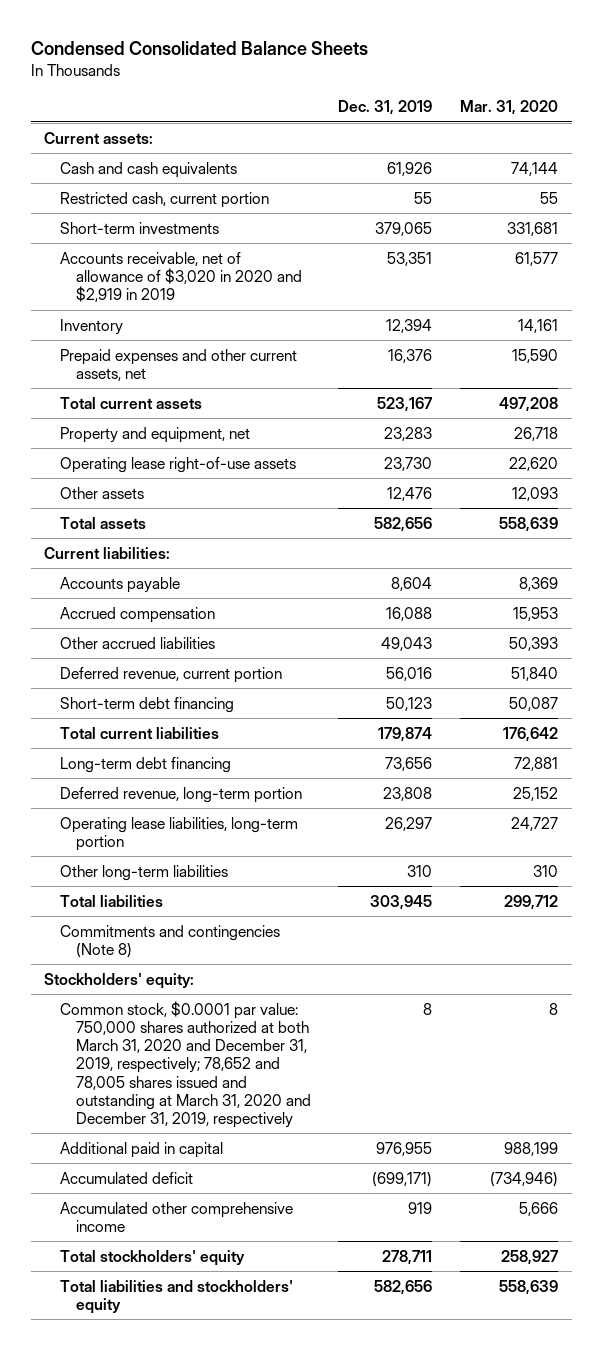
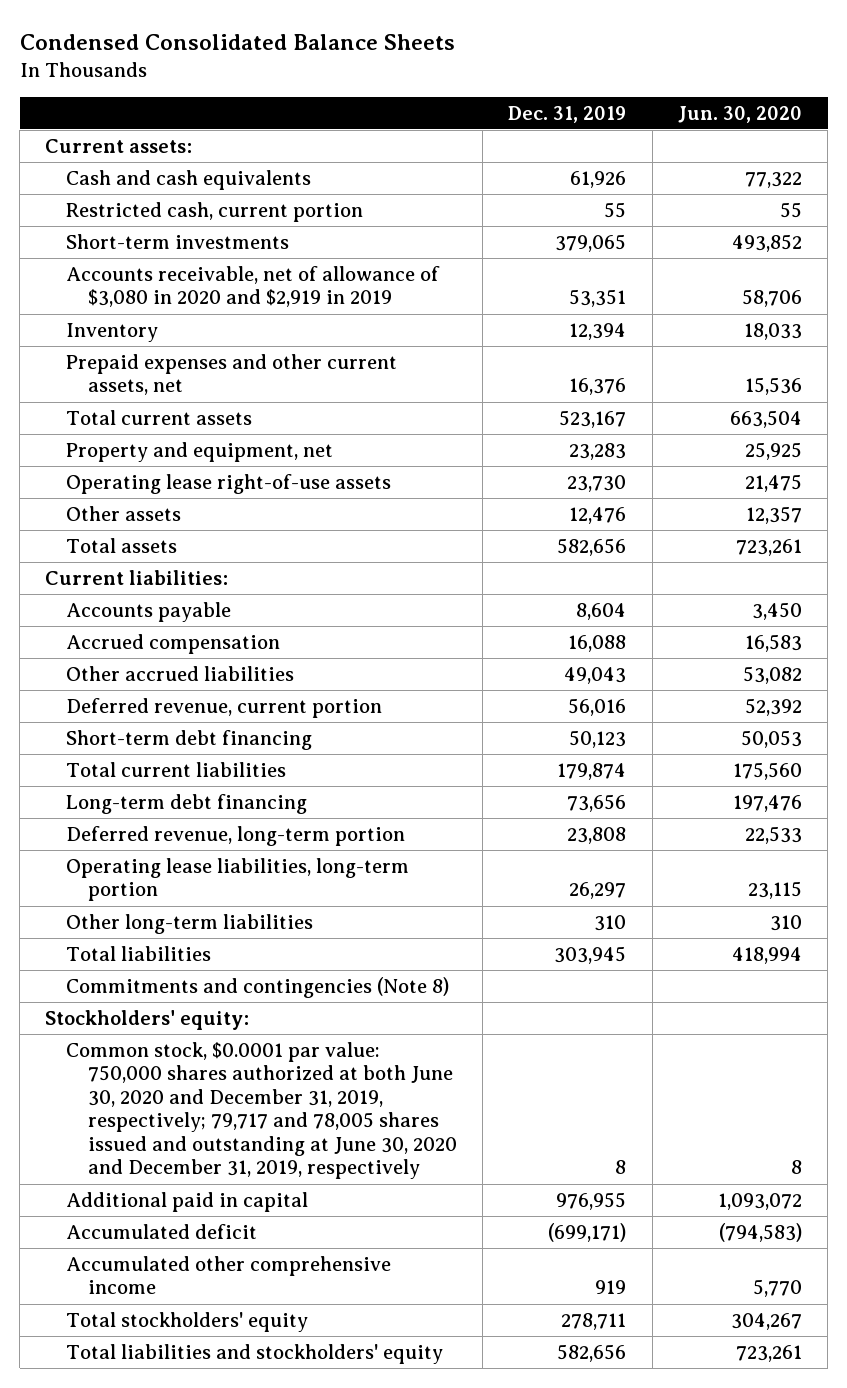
[460,100,559,116] Mar. 31, 2020 -> none
none -> [678,105,803,123] Jun. 30, 2020
[60,251,302,303] Accounts receivable, net of allowance of $3,020 in 2020 and $2,919 in 2019 -> [66,265,441,308] Accounts receivable, net of allowance of $3,080 in 2020 and $2,919 in 2019
[60,1000,311,1128] Common stock, $0.0001 par value: 750,000 shares authorized at both March 31, 2020 and December 31, 2019, respectively; 78,652 and 78,005 shares issued and outstanding at March 31, 2020 and December 31, 2019, respectively -> [66,1041,457,1180] Common stock, $0.0001 par value: 750,000 shares authorized at both June 30, 2020 and December 31, 2019, respectively; 79,717 and 78,005 shares issued and outstanding at June 30, 2020 and December 31, 2019, respectively

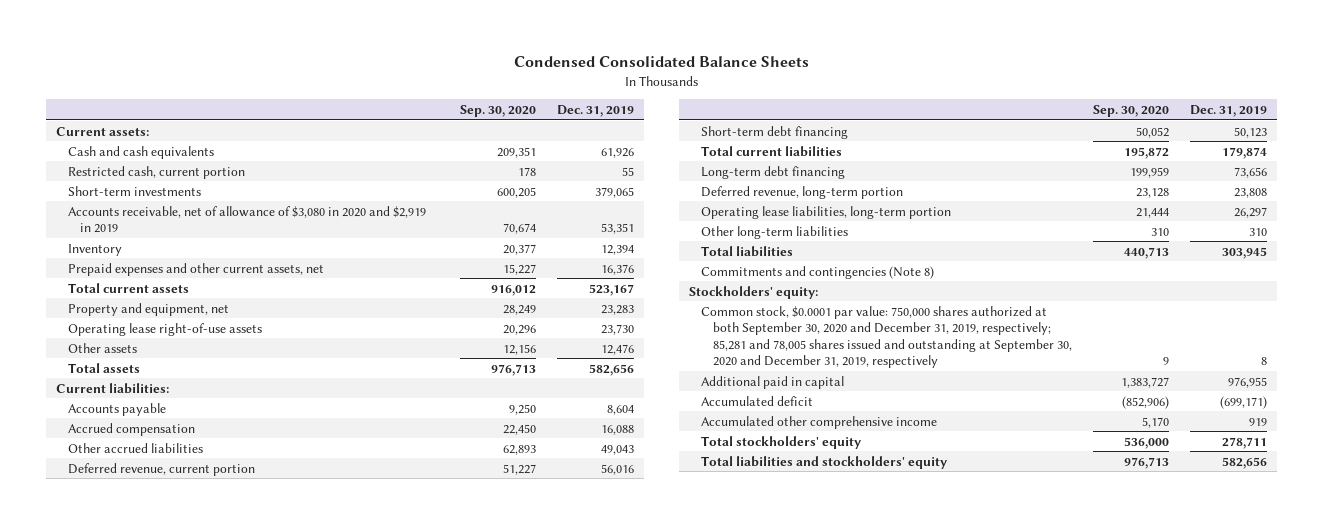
[678,105,803,123] Jun. 30, 2020 -> none
none -> [459,104,536,117] Sep. 30, 2020
[66,1041,457,1180] Common stock, $0.0001 par value: 750,000 shares authorized at both June 30, 2020 and December 31, 2019, respectively; 79,717 and 78,005 shares issued and outstanding at June 30, 2020 and December 31, 2019, respectively -> [700,305,1072,369] Common stock, $0.0001 par value: 750,000 shares authorized at both September 30, 2020 and December 31, 2019, respectively; 85,281 and 78,005 shares issued and outstanding at September 30, 2020 and December 31, 2019, respectively

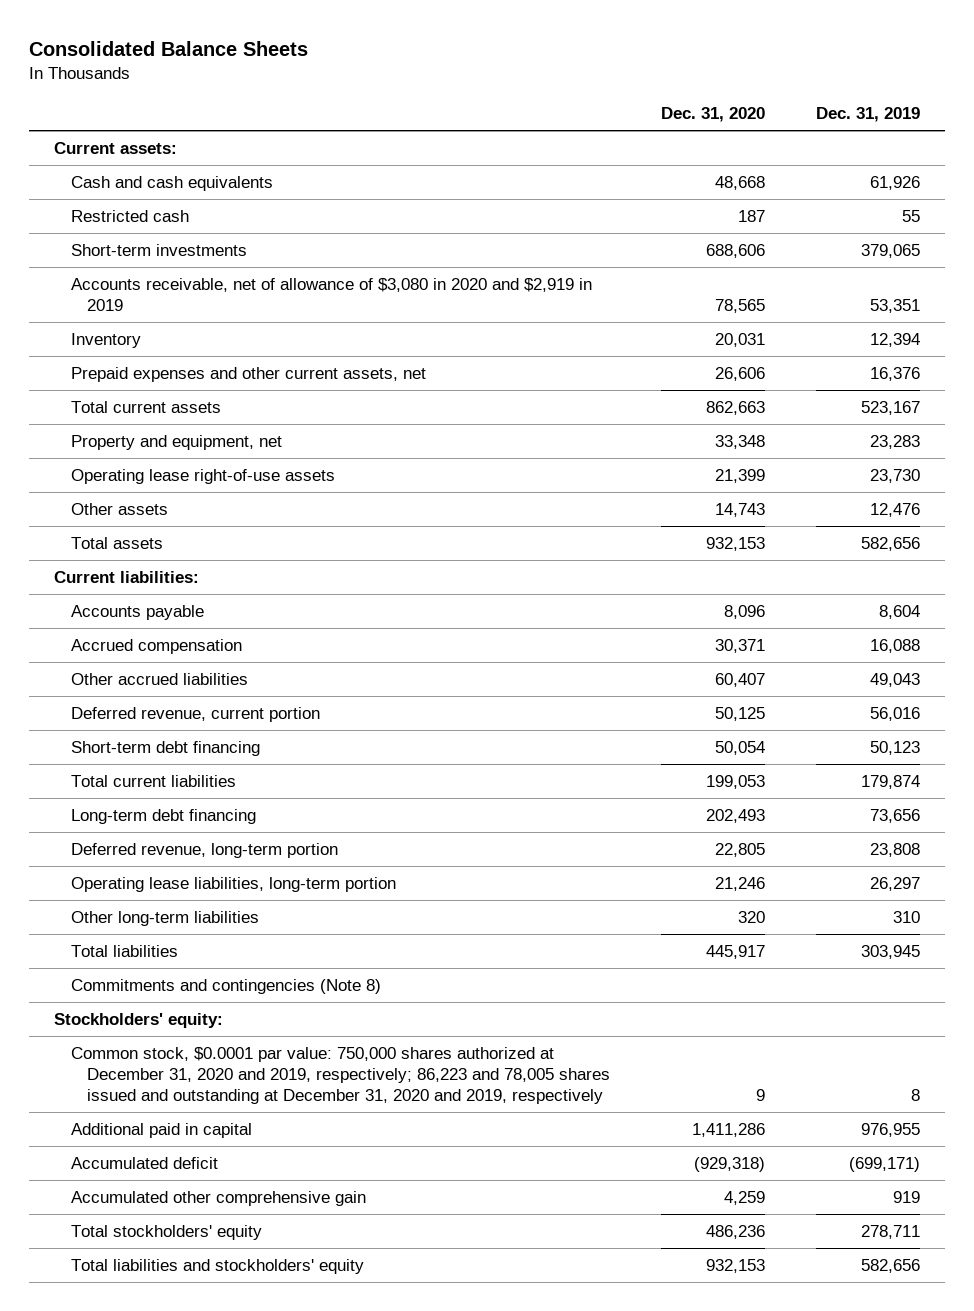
[513,56,809,68] Condensed Consolidated Balance Sheets -> [28,40,308,56] Consolidated Balance Sheets
[459,104,536,117] Sep. 30, 2020 -> none
none -> [661,107,766,123] Dec. 31, 2020
[68,165,246,179] Restricted cash, current portion -> [70,209,189,222] Restricted cash
[700,305,1072,369] Common stock, $0.0001 par value: 750,000 shares authorized at both September 30, 2020 and December 31, 2019, respectively; 85,281 and 78,005 shares issued and outstanding at September 30, 2020 and December 31, 2019, respectively -> [70,1046,611,1104] Common stock, $0.0001 par value: 750,000 shares authorized at December 31, 2020 and 2019, respectively; 86,223 and 78,005 shares issued and outstanding at December 31, 2020 and 2019, respectively
[700,415,937,429] Accumulated other comprehensive income -> [70,1190,366,1206] Accumulated other comprehensive gain

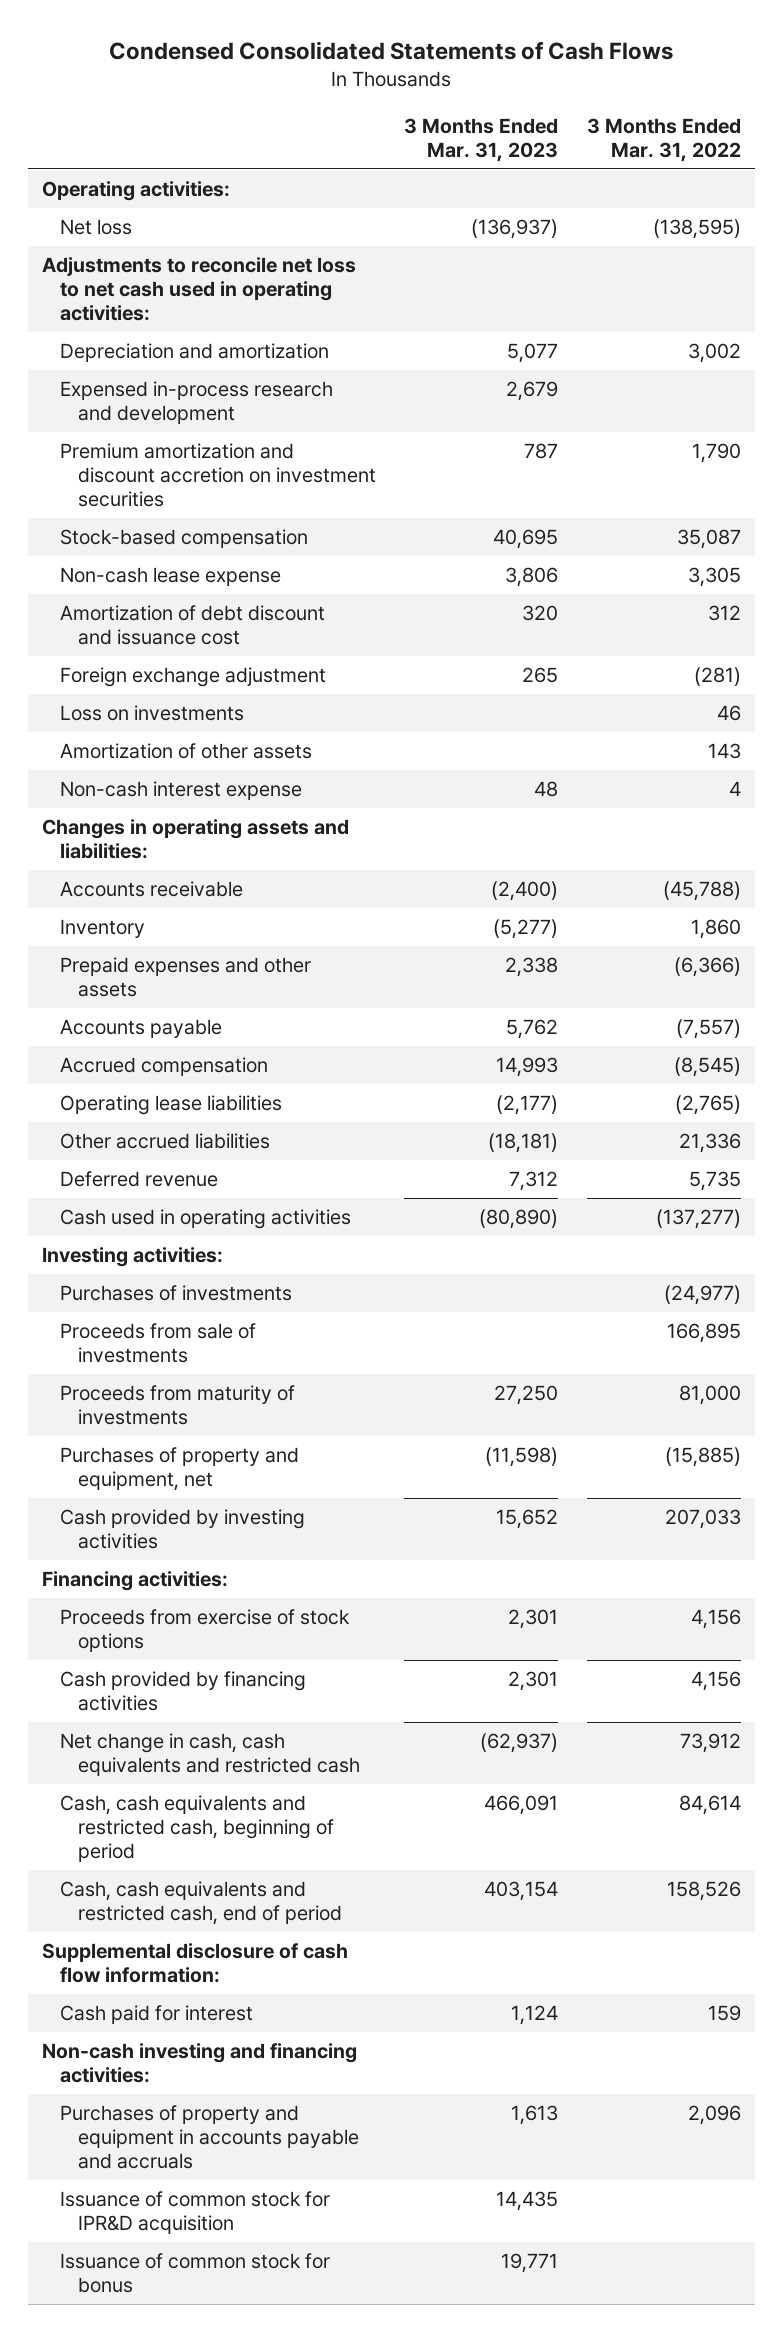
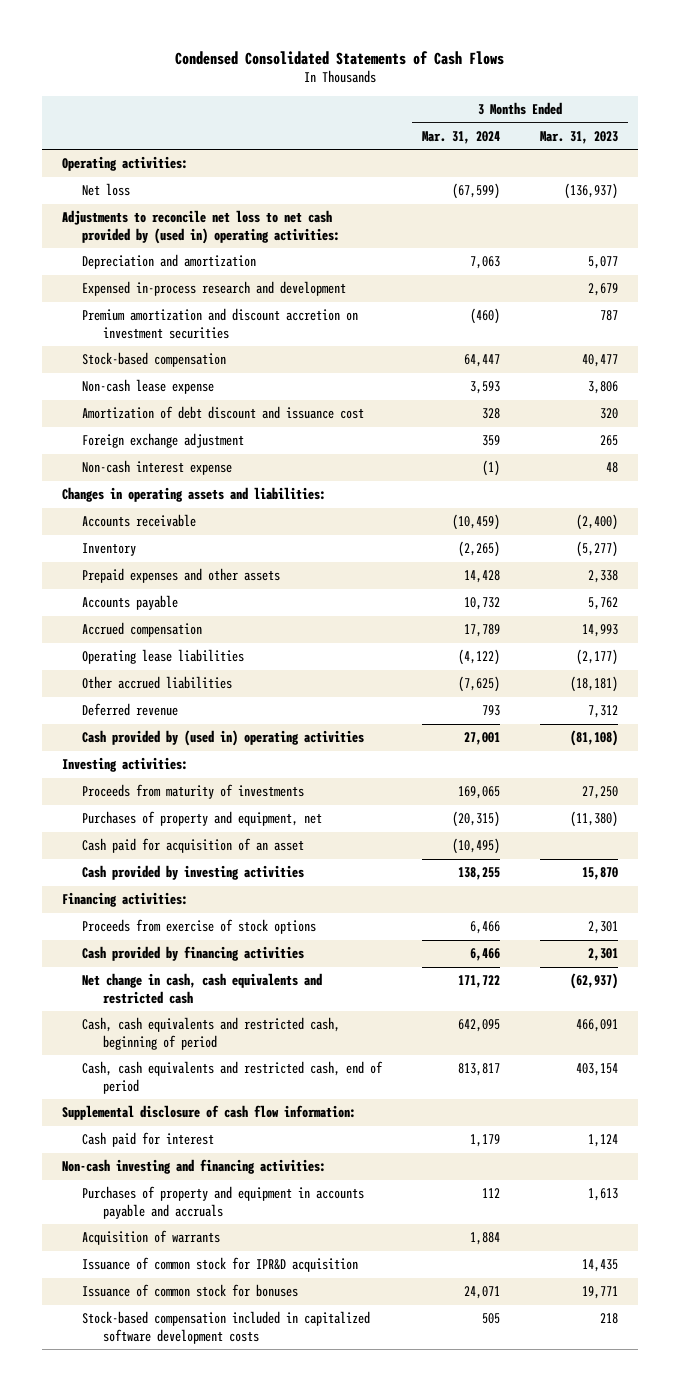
[586,117,741,162] 3 Months Ended Mar. 31, 2022 -> none
none -> [422,130,501,144] Mar. 31, 2024
[41,257,356,321] Adjustments to reconcile net loss to net cash used in operating activities: -> [62,210,341,244] Adjustments to reconcile net loss to net cash provided by (used in) operating activities:
[493,529,559,550] 40,695 -> [581,354,618,368] 40,477
[59,705,244,722] Loss on investments -> none
[59,743,312,760] Amortization of other assets -> none
[59,1209,351,1230] Cash used in operating activities -> [82,730,365,747] Cash provided by (used in) operating activities
[479,1209,559,1230] (80,890) -> [569,730,618,747] (81,108)
[59,1285,292,1302] Purchases of investments -> none
[59,1323,256,1364] Proceeds from sale of investments -> none
[485,1447,559,1468] (11,598) -> [569,811,618,828] (11,380)
none -> [82,838,305,854] Cash paid for acquisition of an asset
[496,1509,559,1530] 15,652 -> [581,867,618,881] 15,870
none -> [82,1230,221,1246] Acquisition of warrants
[59,2253,330,2294] Issuance of common stock for bonus -> [82,1284,299,1298] Issuance of common stock for bonuses
none -> [82,1311,371,1344] Stock-based compensation included in capitalized software development costs

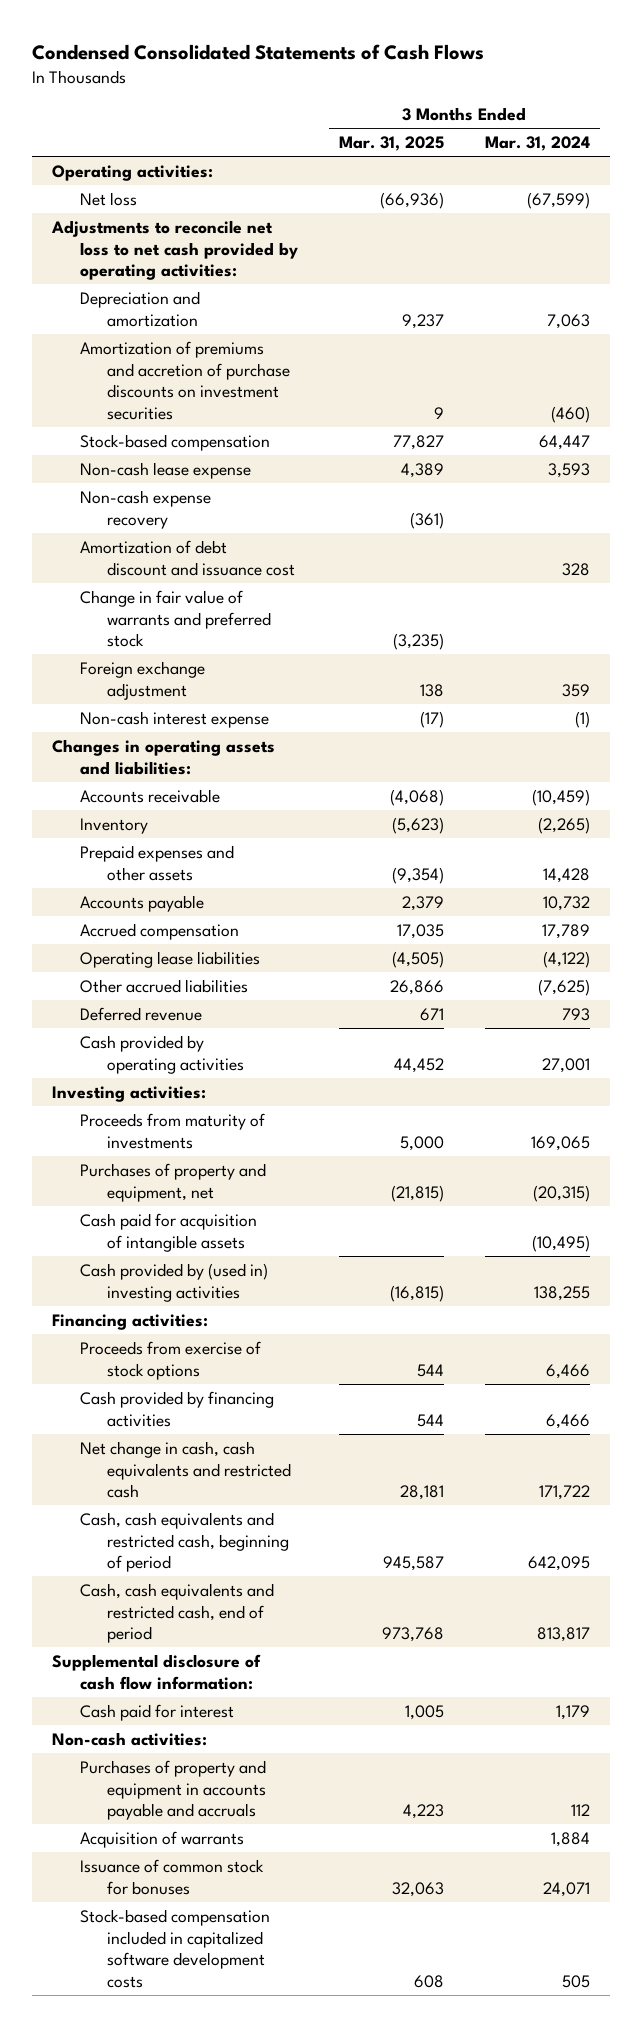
[539,130,618,144] Mar. 31, 2023 -> none
none -> [338,136,444,152] Mar. 31, 2025
[62,210,341,244] Adjustments to reconcile net loss to net cash provided by (used in) operating activities: -> [51,219,298,281] Adjustments to reconcile net loss to net cash provided by operating activities:
[82,281,347,297] Expensed in-process research and development -> none
[82,308,359,339] Premium amortization and discount accretion on investment securities -> [79,340,291,421] Amortization of premiums and accretion of purchase discounts on investment securities
none -> [79,489,211,529] Non-cash expense recovery
none -> [79,589,272,648] Change in fair value of warrants and preferred stock
[82,730,365,747] Cash provided by (used in) operating activities -> [79,1034,245,1074] Cash provided by operating activities
[82,838,305,854] Cash paid for acquisition of an asset -> [79,1212,257,1252] Cash paid for acquisition of intangible assets
[82,865,305,881] Cash provided by investing activities -> [79,1262,268,1302] Cash provided by (used in) investing activities
[62,1159,327,1175] Non-cash investing and financing activities: -> [52,1731,208,1746] Non-cash activities:
[82,1257,359,1273] Issuance of common stock for IPR&D acquisition -> none

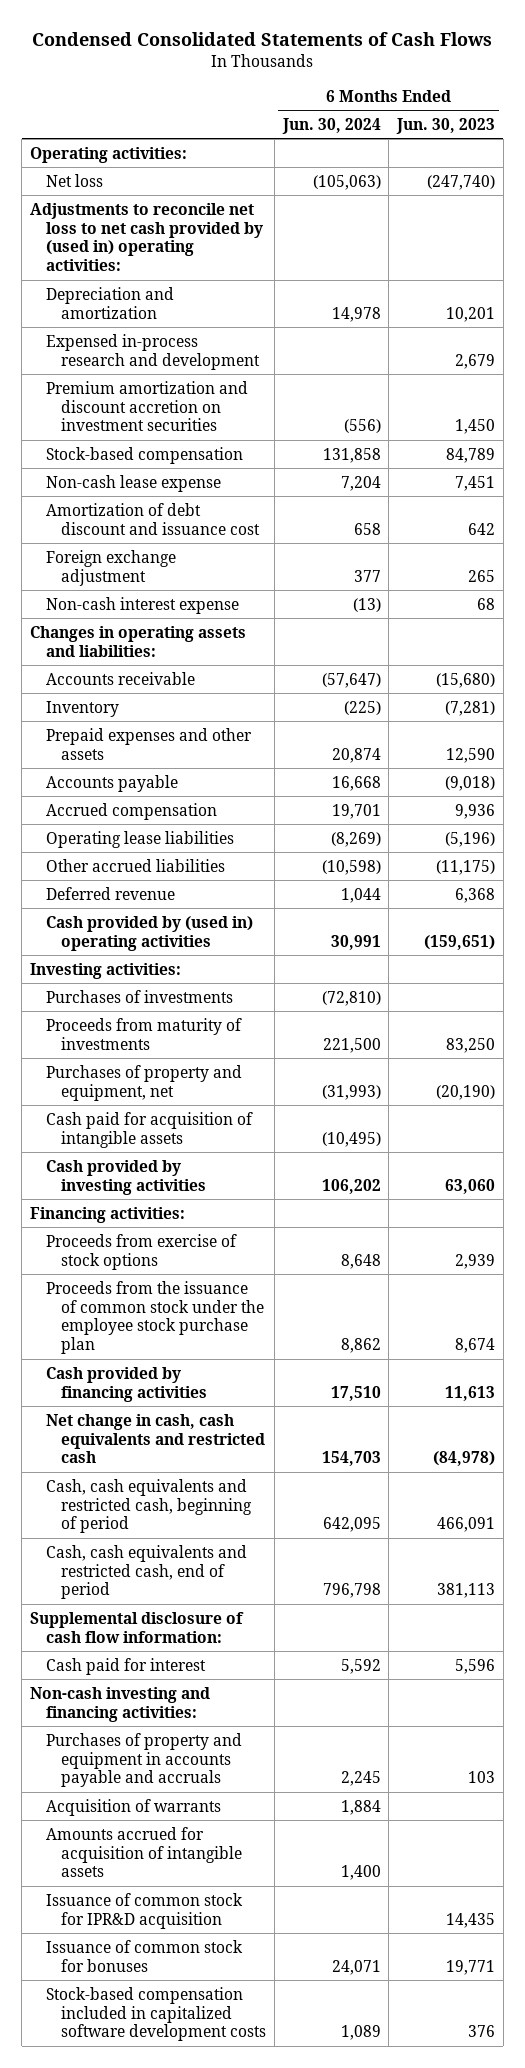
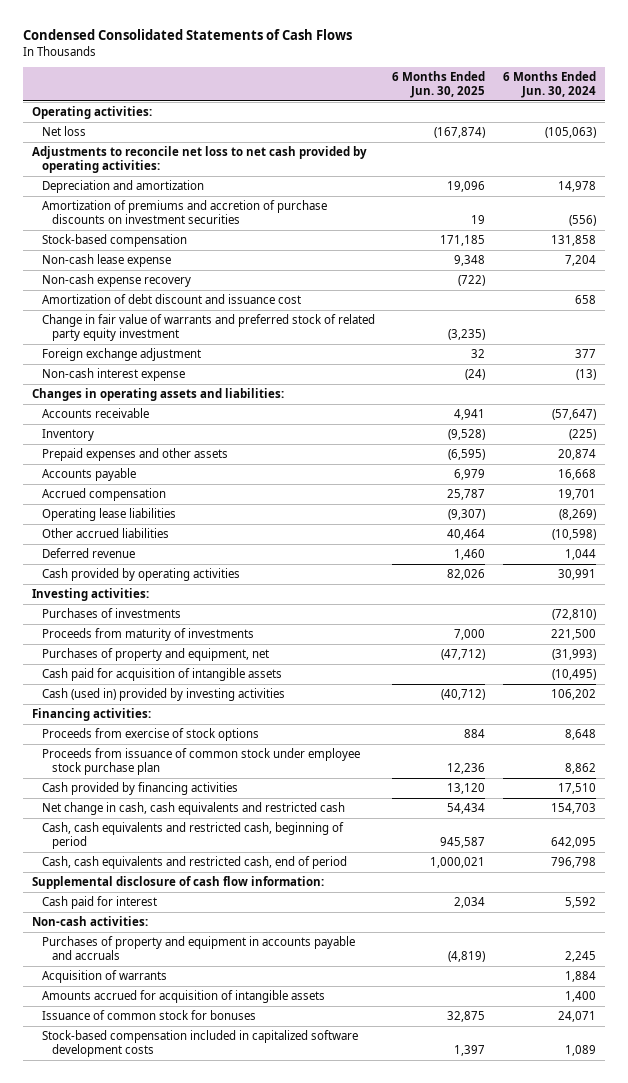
[395,117,495,134] Jun. 30, 2023 -> none
none -> [392,71,486,98] 6 Months Ended Jun. 30, 2025
[29,202,263,272] Adjustments to reconcile net loss to net cash provided by (used in) operating activities: -> [31,146,367,173] Adjustments to reconcile net loss to net cash provided by operating activities:
[45,333,261,370] Expensed in-process research and development -> none
[45,380,248,432] Premium amortization and discount accretion on investment securities -> [41,200,327,224] Amortization of premiums and accretion of purchase discounts on investment securities
none -> [41,274,191,288] Non-cash expense recovery
none -> [41,314,375,341] Change in fair value of warrants and preferred stock of related party equity investment
[45,915,253,951] Cash provided by (used in) operating activities -> [41,568,240,582] Cash provided by operating activities
[45,1159,207,1195] Cash provided by investing activities -> [41,688,285,702] Cash (used in) provided by investing activities
[45,1280,265,1355] Proceeds from the issuance of common stock under the employee stock purchase plan -> [41,748,360,775] Proceeds from issuance of common stock under employee stock purchase plan
[29,1686,210,1722] Non-cash investing and financing activities: -> [31,916,148,927] Non-cash activities:
[45,1892,243,1929] Issuance of common stock for IPR&D acquisition -> none

